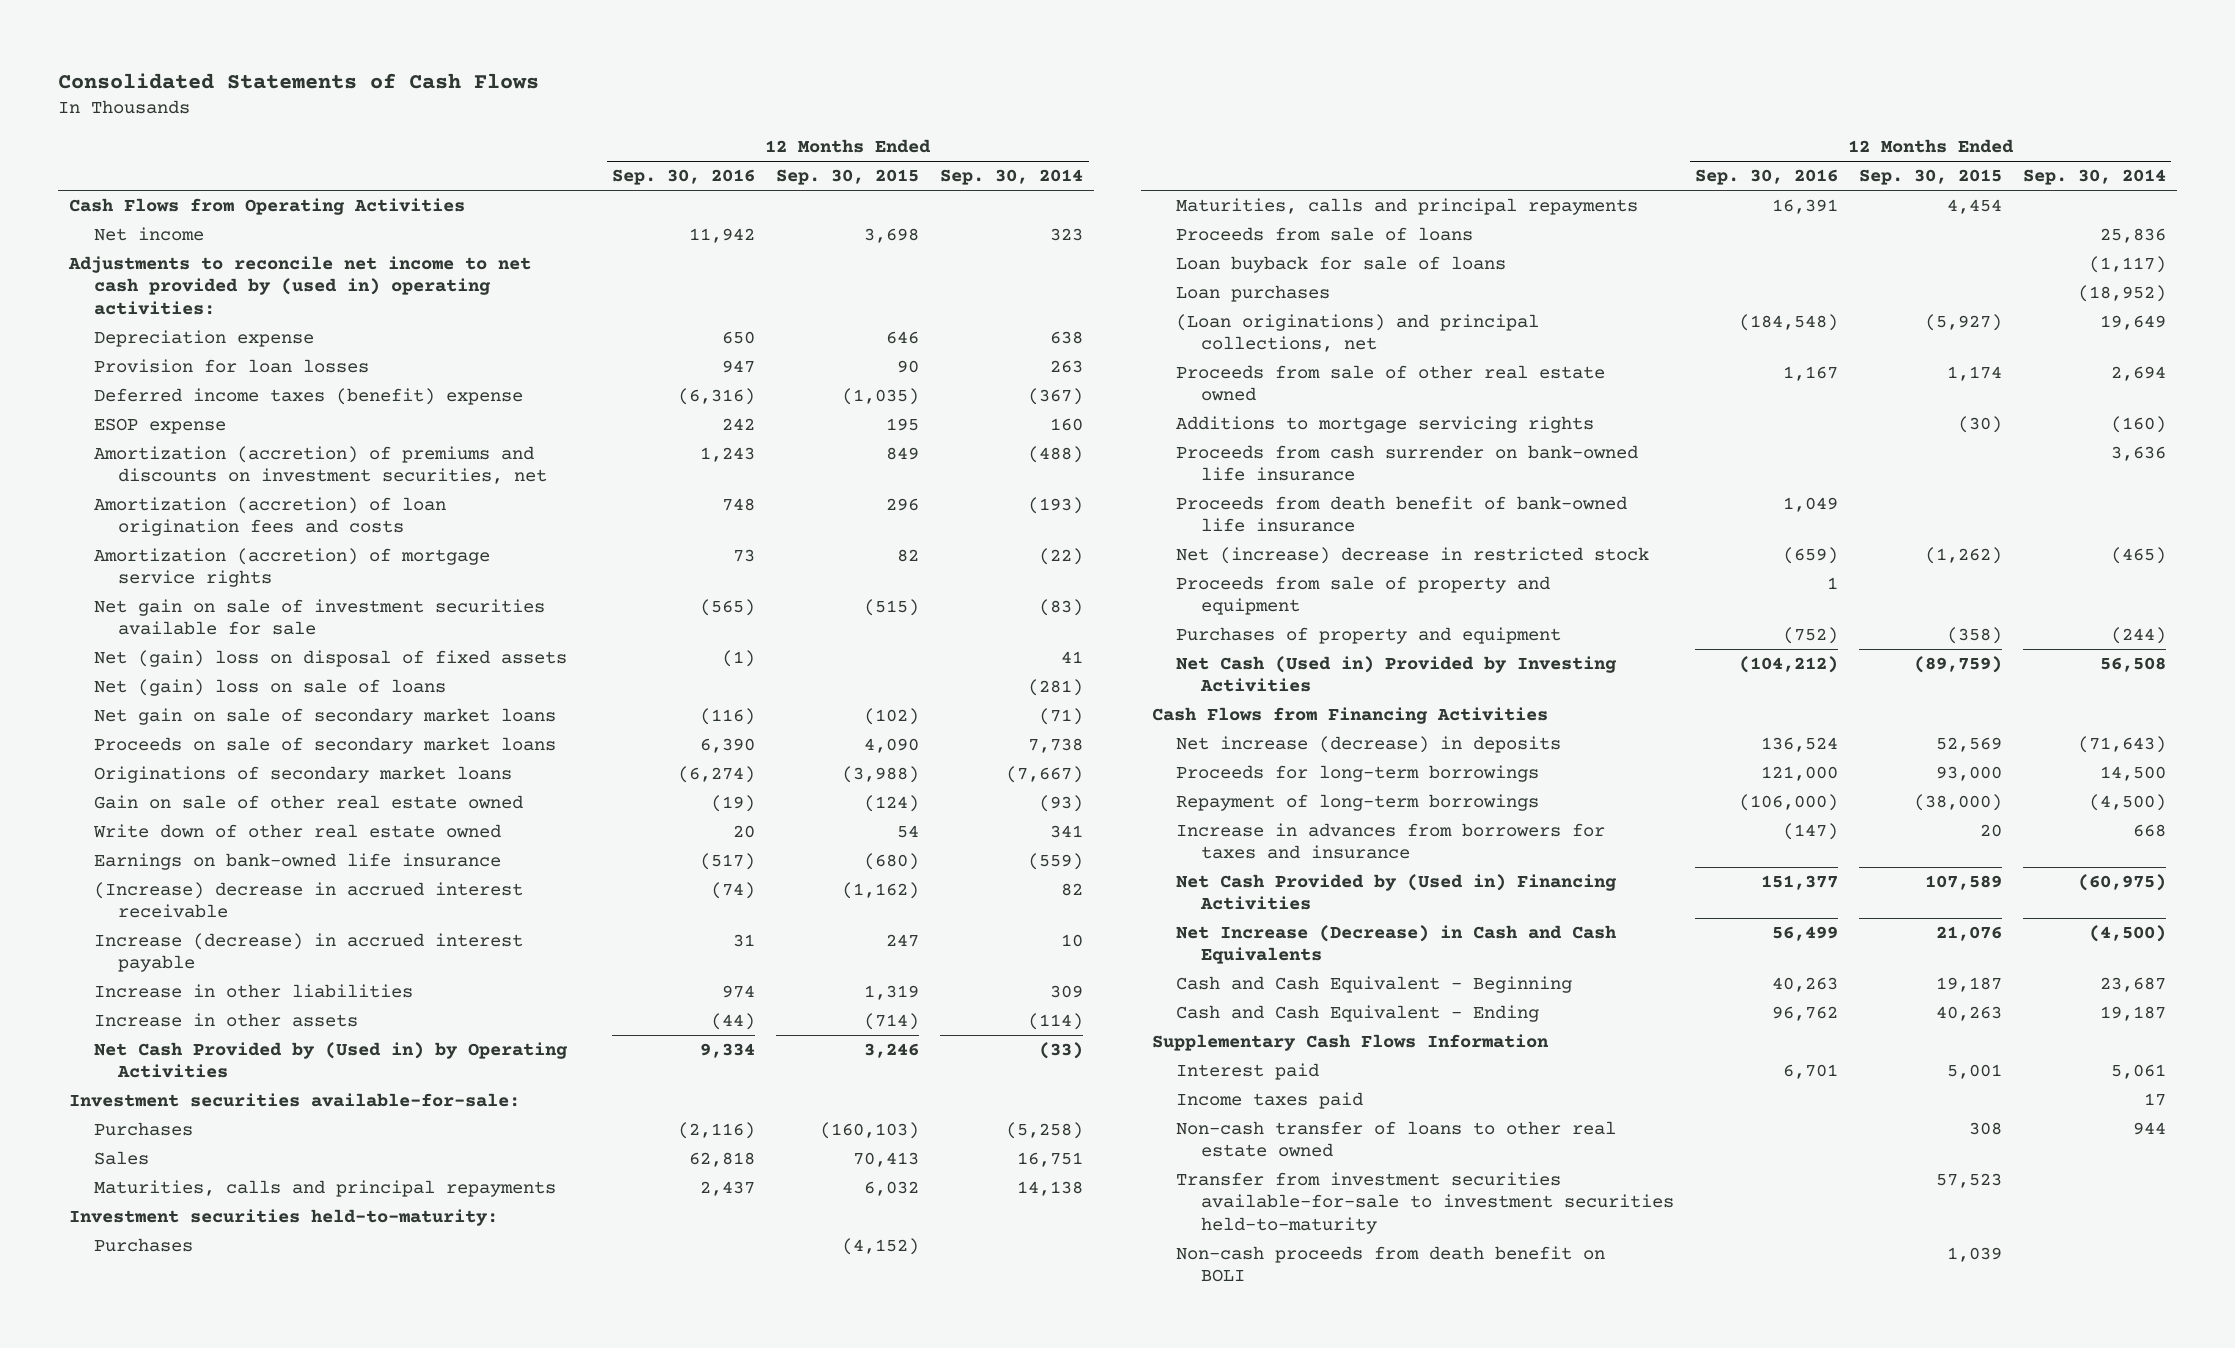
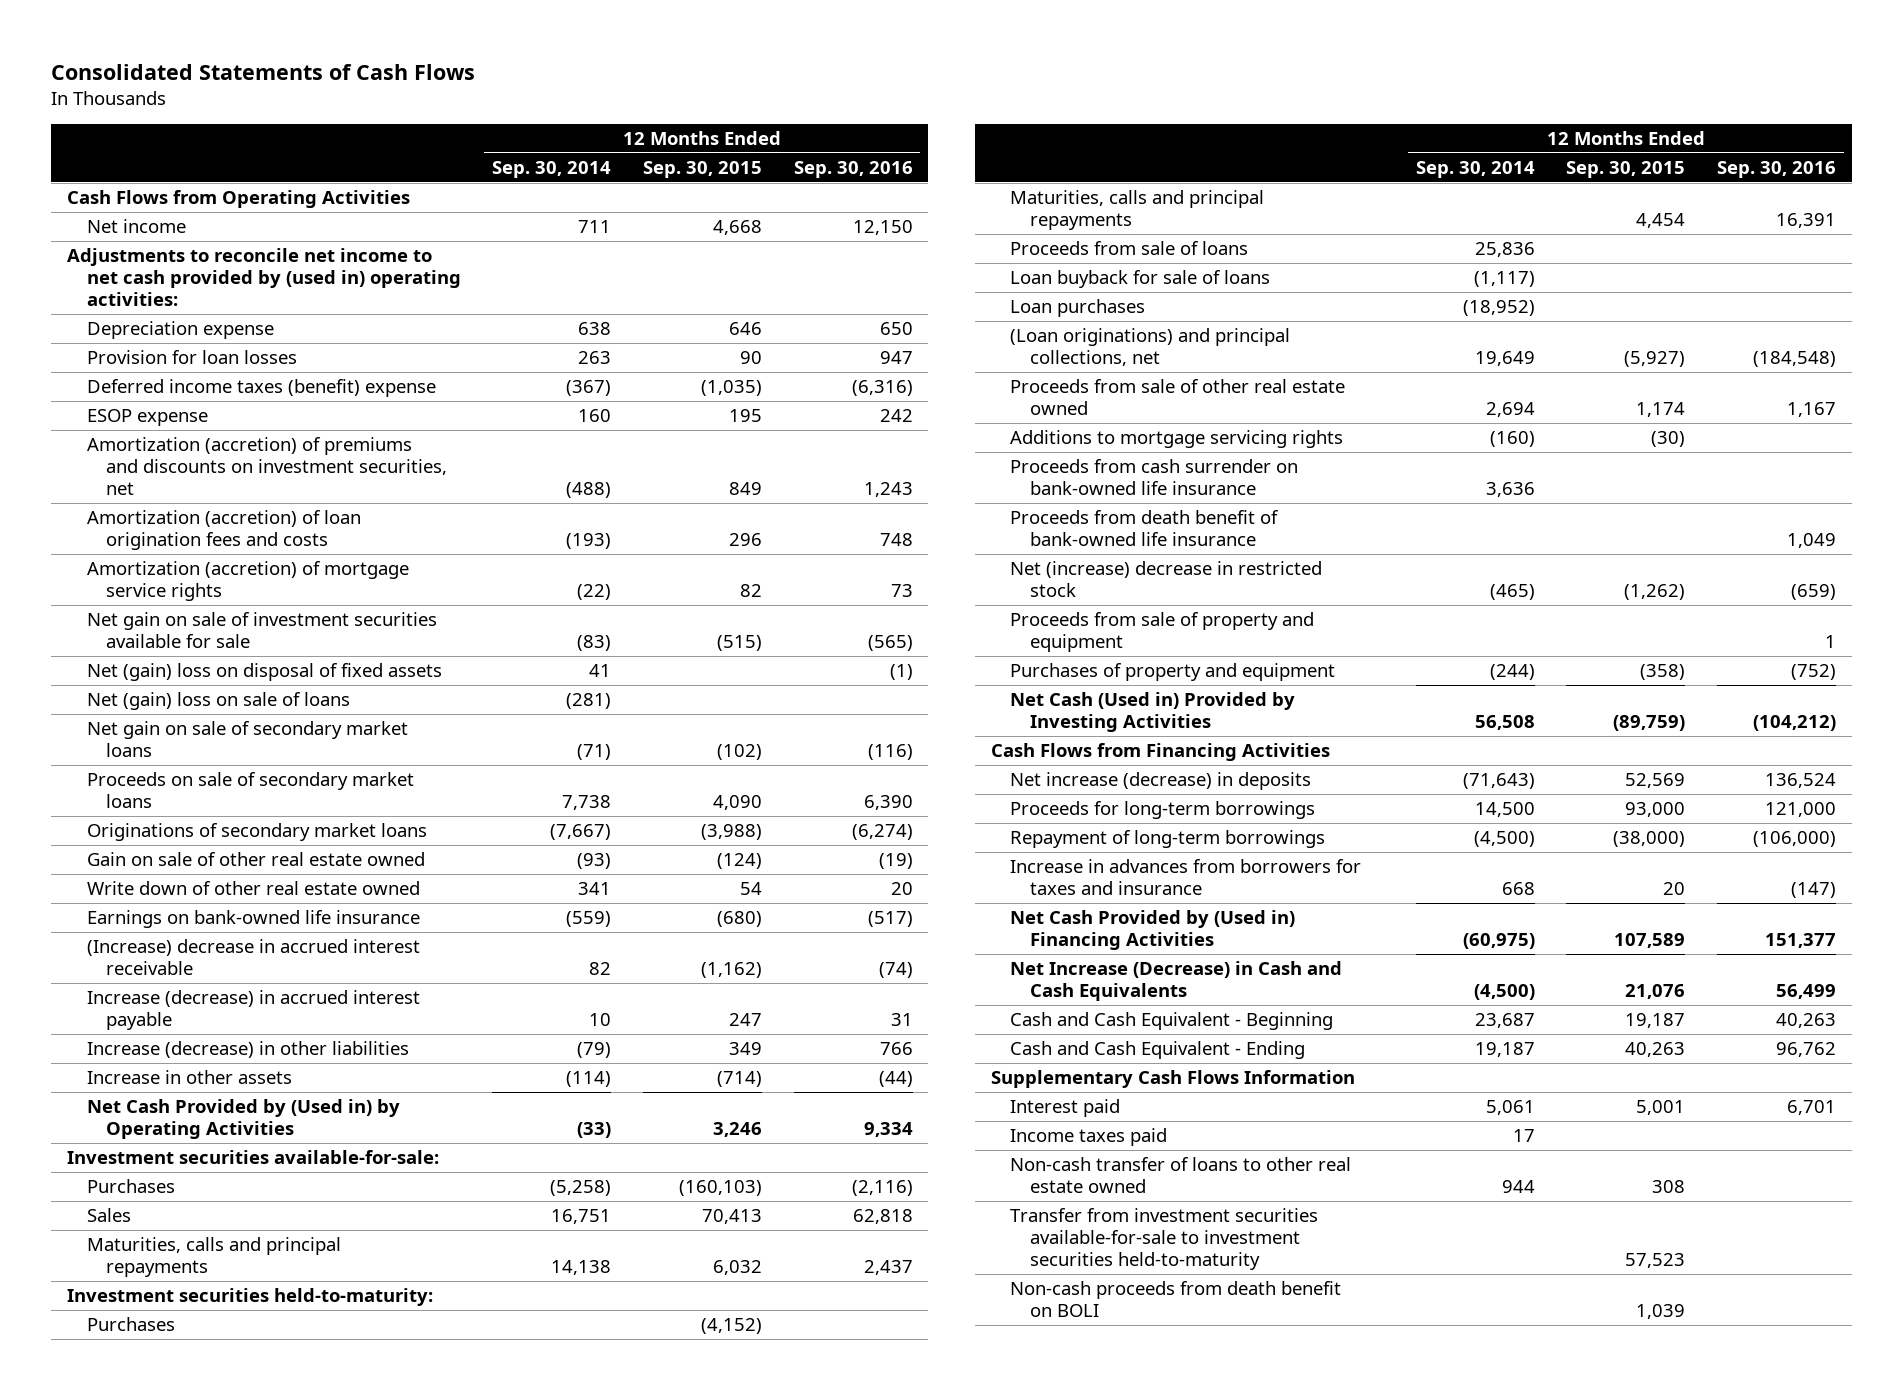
[689,227,756,243] 11,942 -> [852,220,913,236] 12,150
[864,227,920,243] 3,698 -> [712,220,762,236] 4,668
[1050,227,1084,241] 323 -> [578,220,612,234] 711
[93,983,413,998] Increase in other liabilities -> [86,1041,409,1059] Increase (decrease) in other liabilities
[722,984,756,998] 974 -> [879,1042,913,1056] 766
[864,984,920,1000] 1,319 -> [728,1042,762,1056] 349
[1050,984,1084,998] 309 -> [577,1042,612,1059] (79)

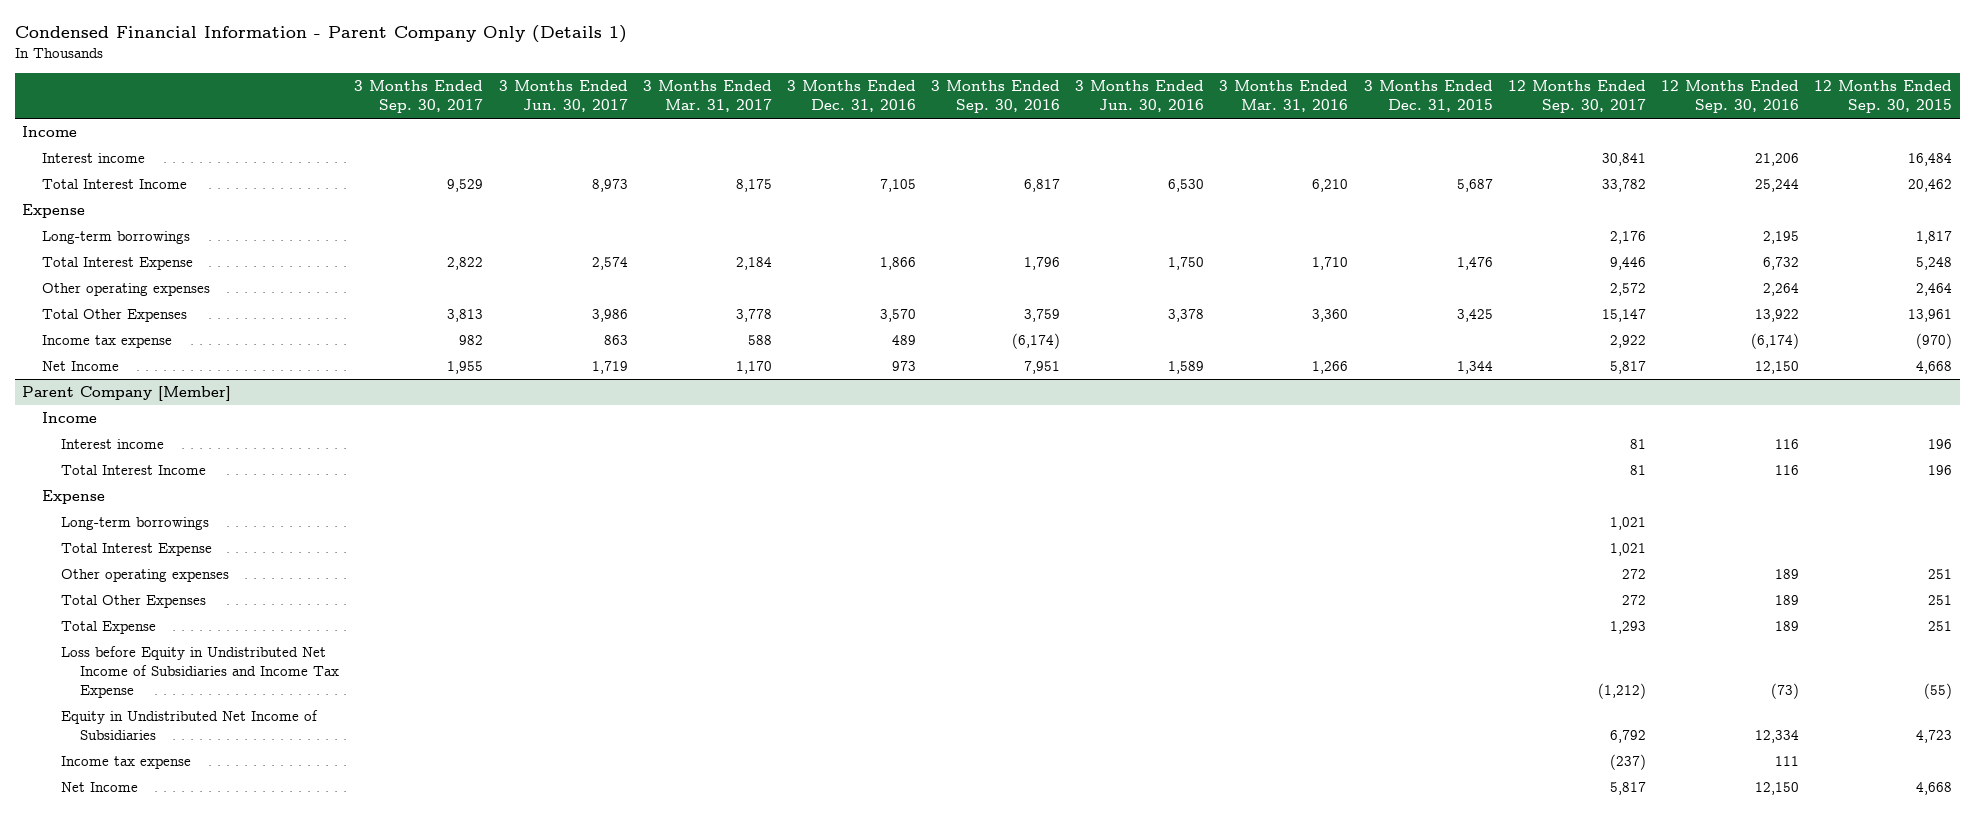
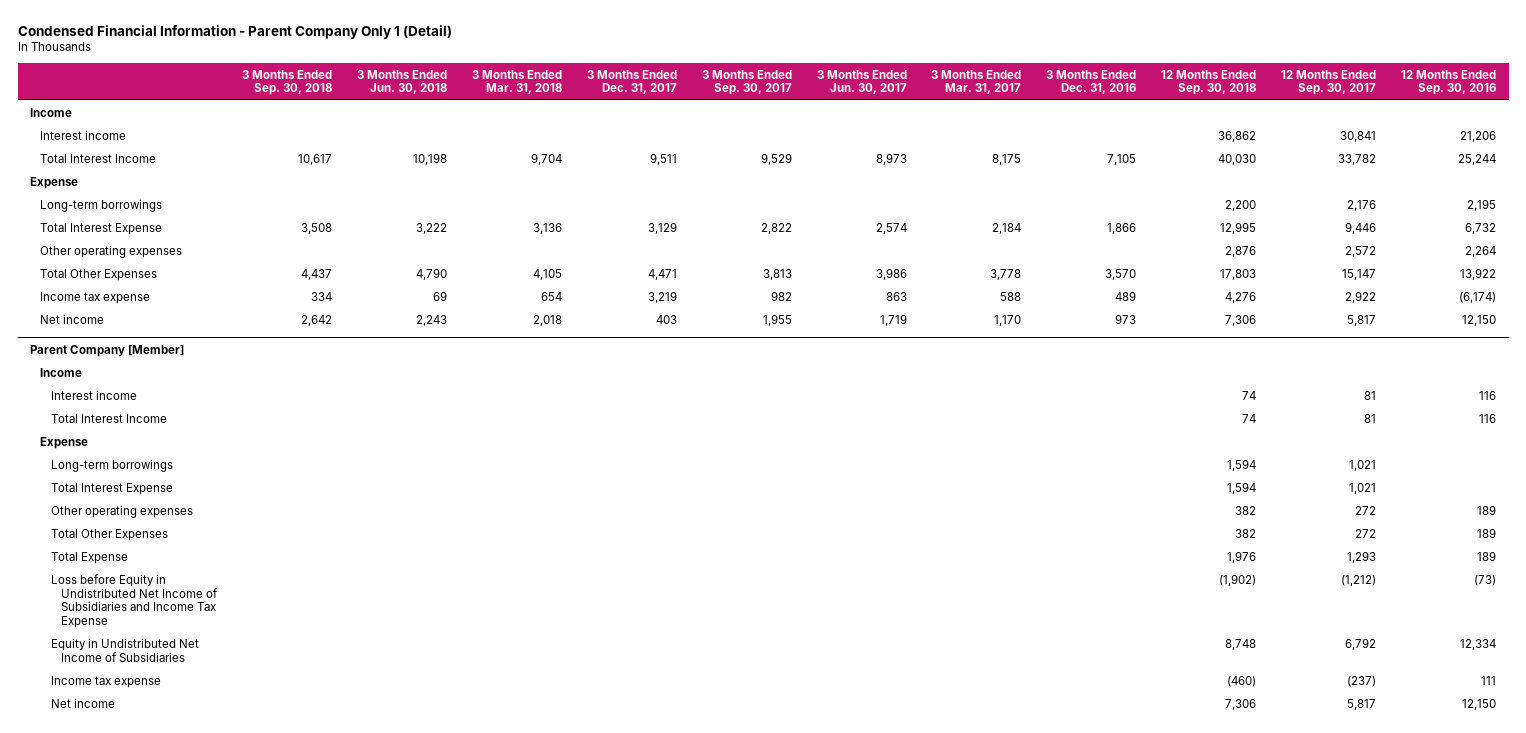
[14,25,627,44] Condensed Financial Information - Parent Company Only (Details 1) -> [17,24,452,39] Condensed Financial Information - Parent Company Only 1 (Detail)
[931,80,1061,114] 3 Months Ended Sep. 30, 2016 -> none
[1075,80,1205,113] 3 Months Ended Jun. 30, 2016 -> none
[1219,80,1349,113] 3 Months Ended Mar. 31, 2016 -> none
[1363,80,1493,113] 3 Months Ended Dec. 31, 2015 -> none
[1814,80,1953,114] 12 Months Ended Sep. 30, 2015 -> none
none -> [241,69,332,96] 3 Months Ended Sep. 30, 2018
none -> [356,69,447,95] 3 Months Ended Jun. 30, 2018
none -> [471,69,562,95] 3 Months Ended Mar. 31, 2018
none -> [586,69,677,95] 3 Months Ended Dec. 31, 2017
none -> [1161,69,1257,96] 12 Months Ended Sep. 30, 2018
[41,361,119,372] Net Income -> [40,313,105,324] Net income
[60,782,138,793] Net Income -> [50,697,115,708] Net income

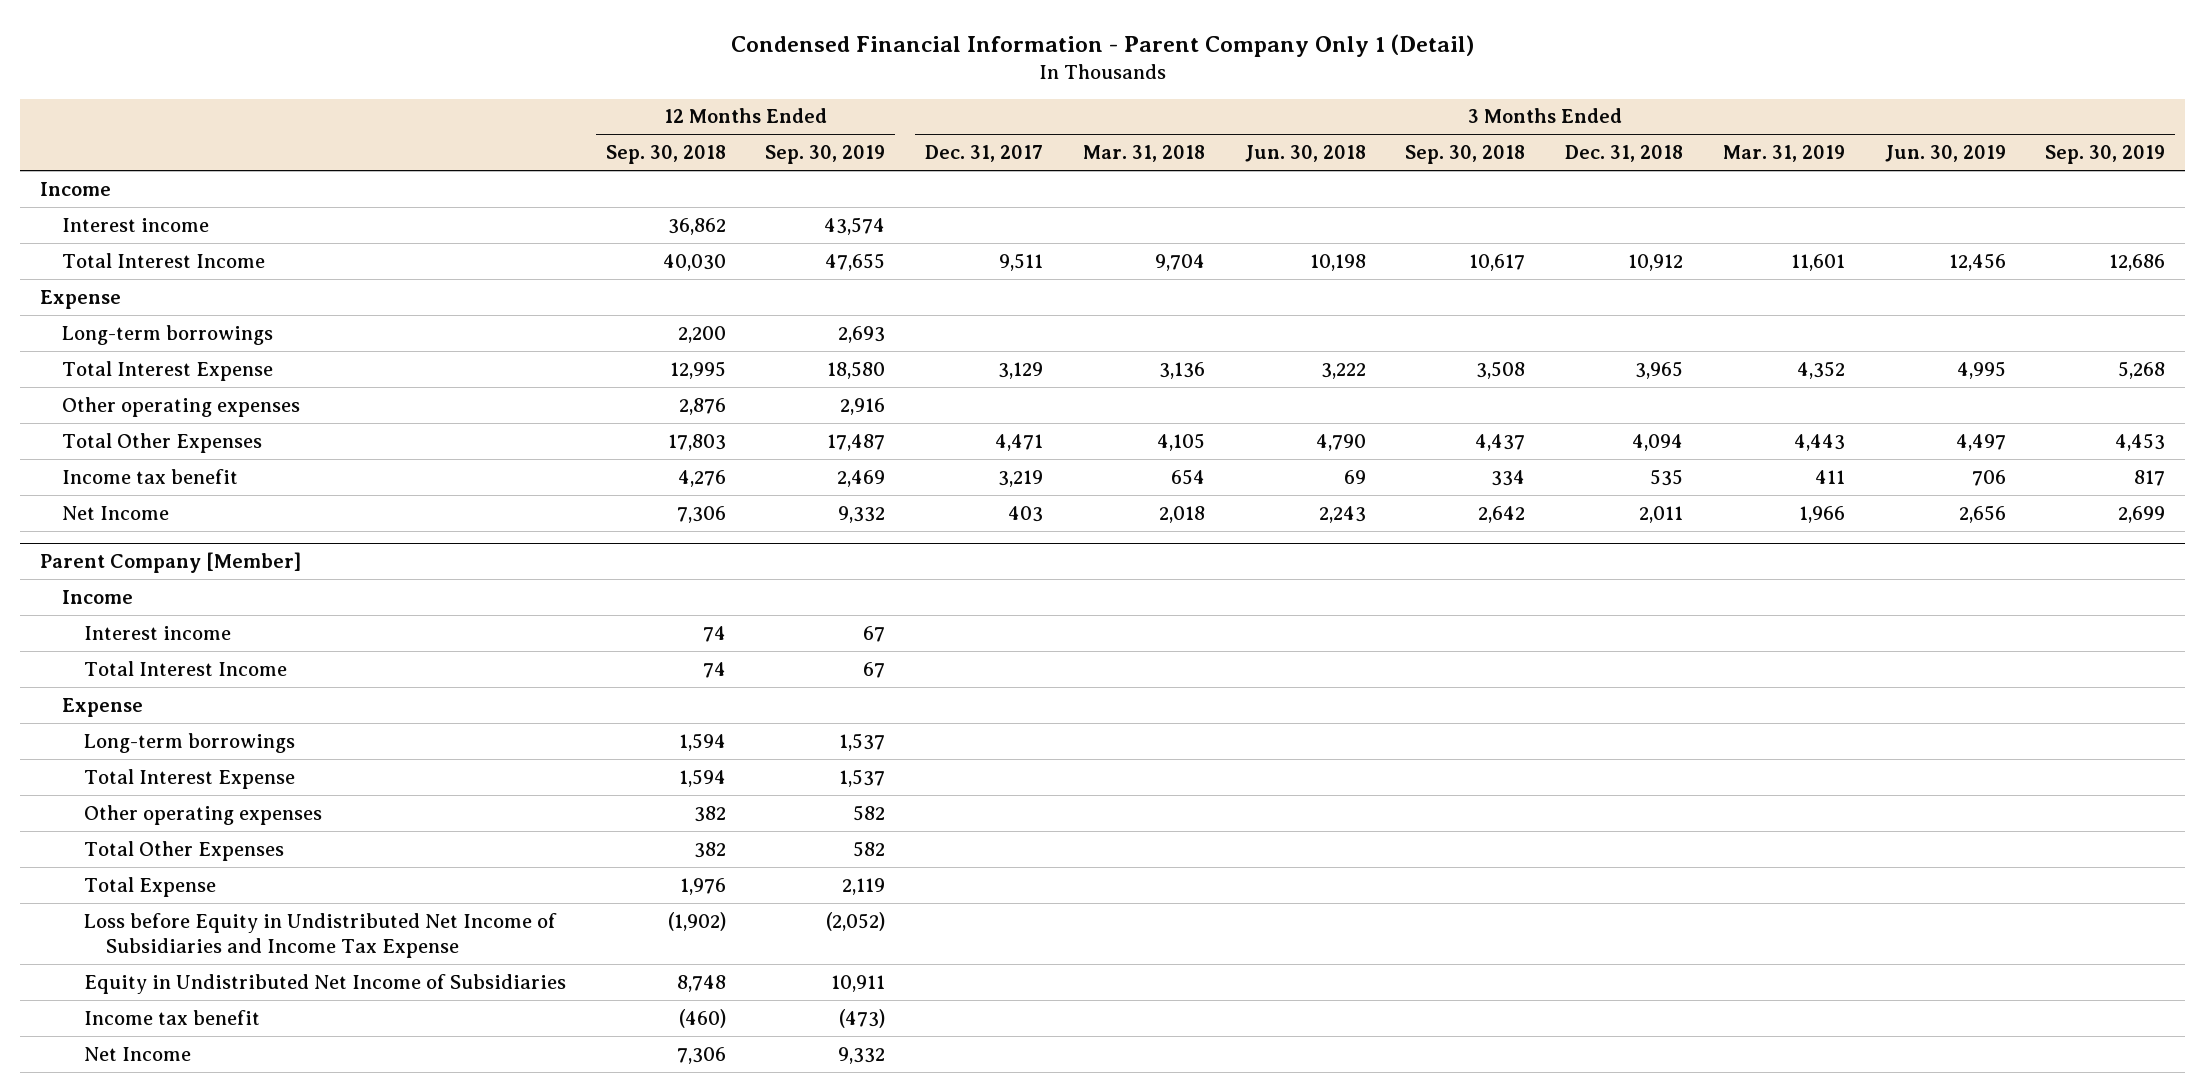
[701,69,792,96] 3 Months Ended Sep. 30, 2017 -> none
[816,69,907,95] 3 Months Ended Jun. 30, 2017 -> none
[931,69,1022,95] 3 Months Ended Mar. 31, 2017 -> none
[1046,69,1137,95] 3 Months Ended Dec. 31, 2016 -> none
[1281,69,1377,96] 12 Months Ended Sep. 30, 2017 -> none
[1401,69,1497,96] 12 Months Ended Sep. 30, 2016 -> none
none -> [765,145,886,165] Sep. 30, 2019
none -> [1565,145,1684,163] Dec. 31, 2018
none -> [1722,145,1845,163] Mar. 31, 2019
none -> [1884,145,2006,163] Jun. 30, 2019
none -> [2045,145,2166,165] Sep. 30, 2019
[40,291,151,304] Income tax expense -> [62,468,239,484] Income tax benefit
[40,313,105,324] Net income -> [62,505,170,520] Net Income
[50,675,161,688] Income tax expense -> [83,1009,260,1025] Income tax benefit
[50,697,115,708] Net income -> [83,1046,191,1061] Net Income

